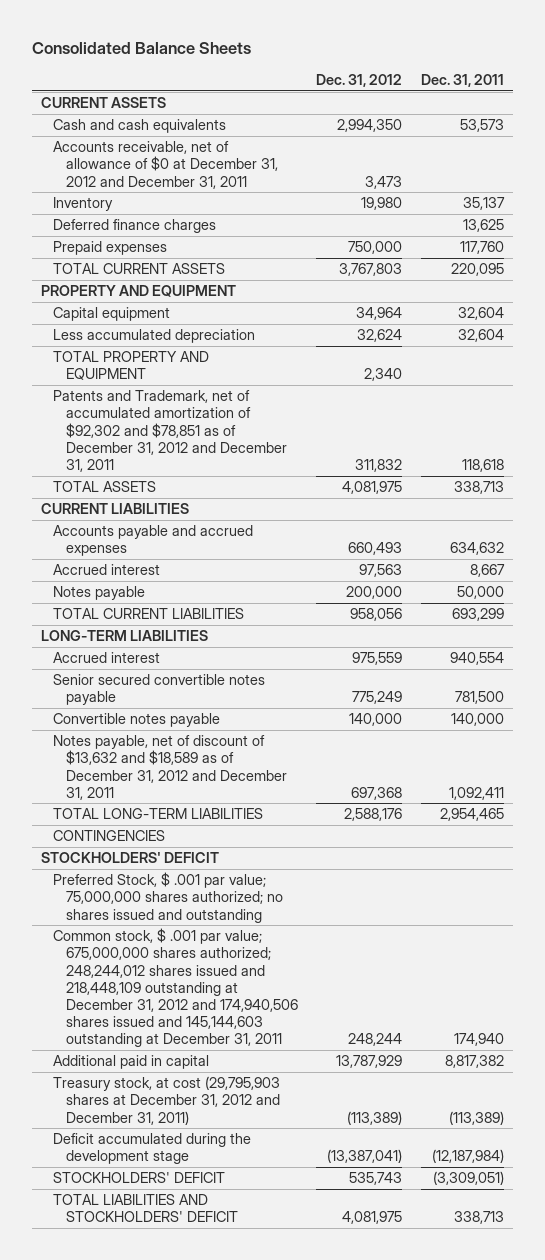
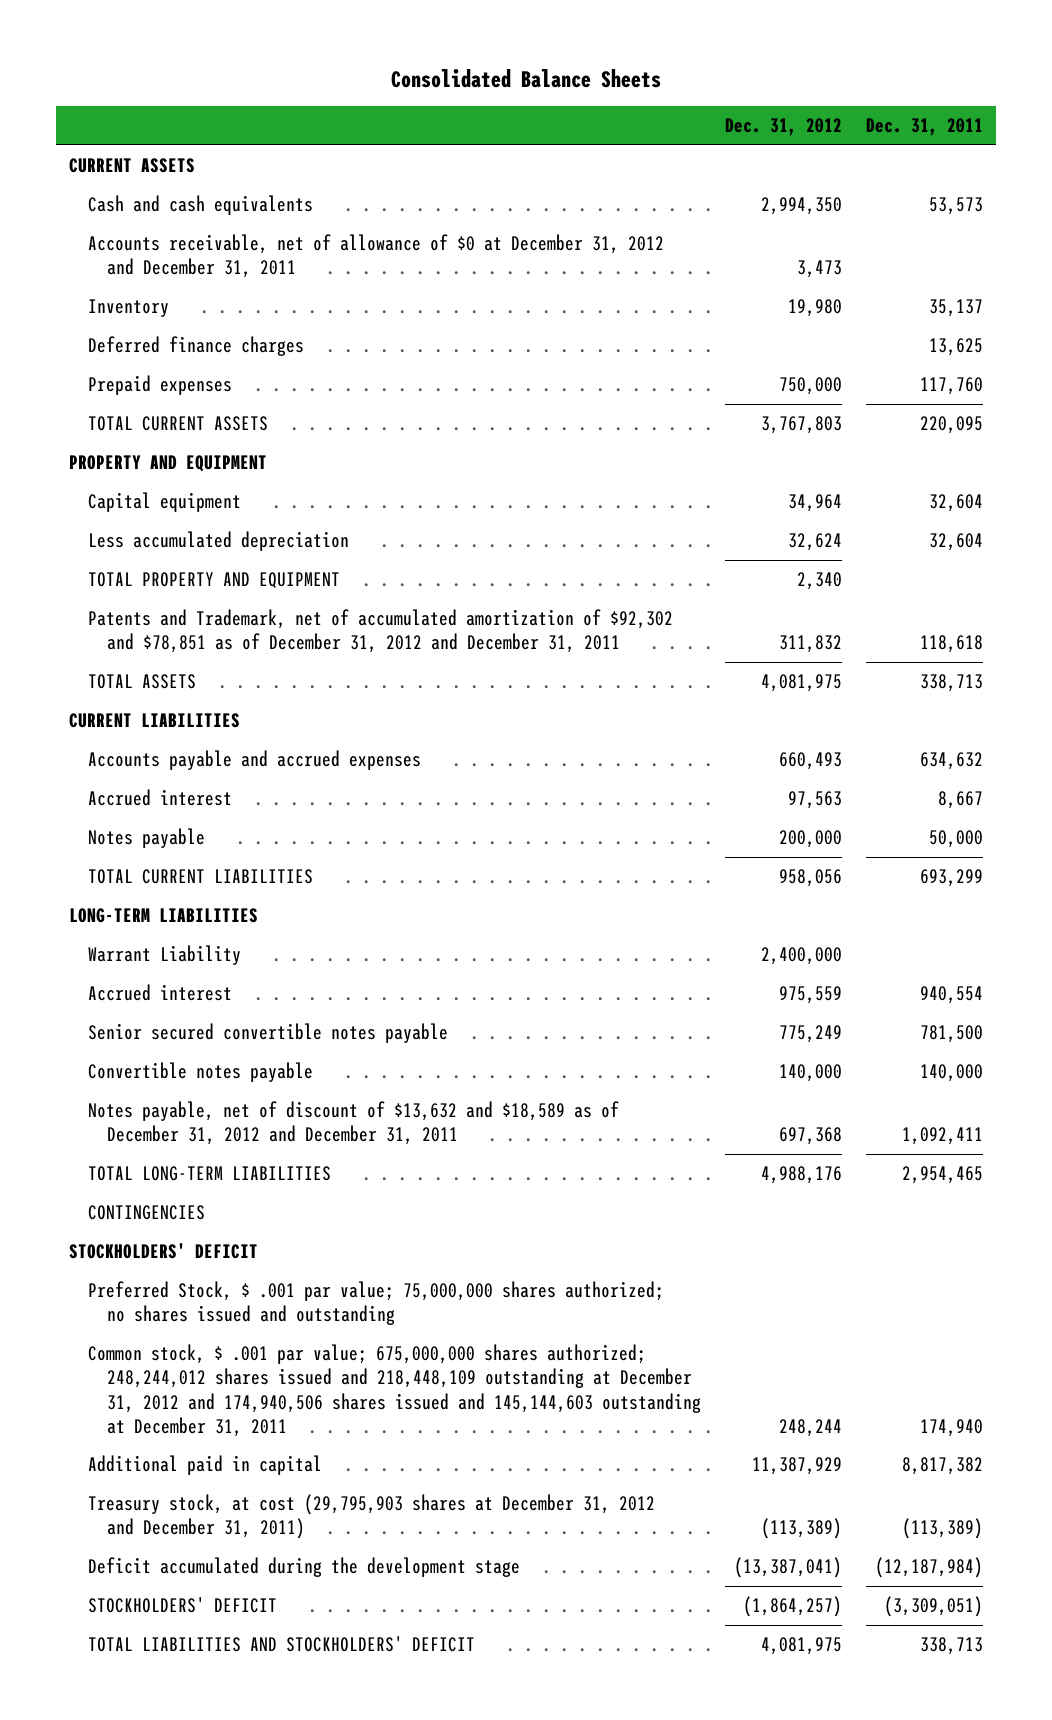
none -> [87,945,241,966] Warrant Liability
[344,808,403,822] 2,588,176 -> [761,1166,843,1185] 4,988,176
[336,1055,403,1069] 13,787,929 -> [752,1457,843,1476] 11,387,929
[349,1172,403,1186] 535,743 -> [743,1596,843,1618] (1,864,257)

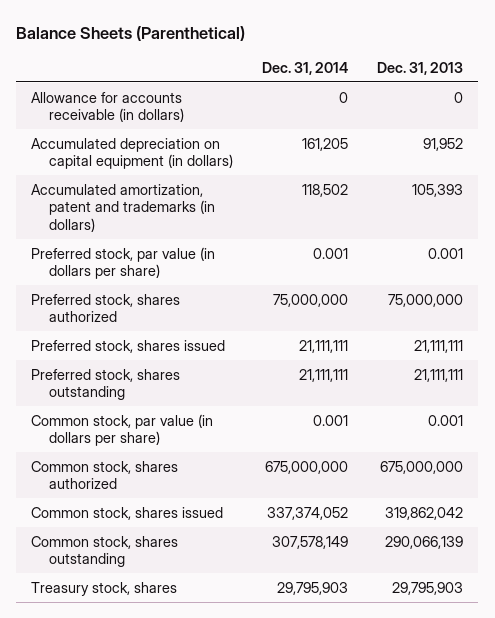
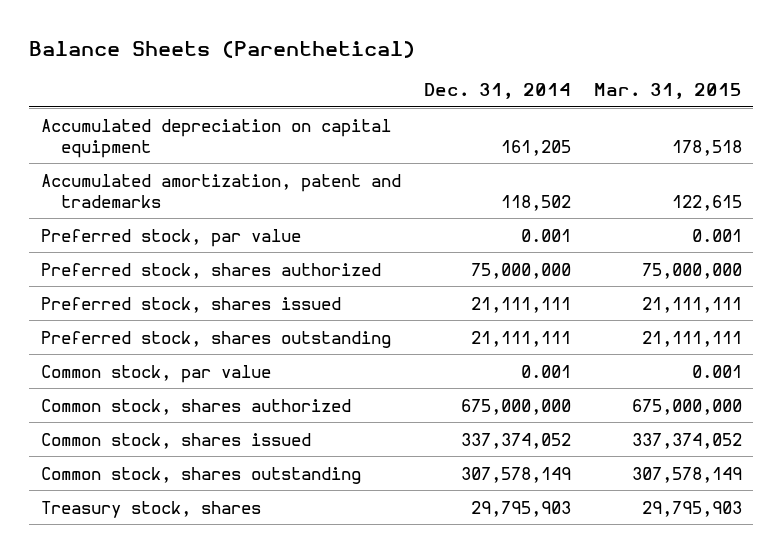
[377,61,464,75] Dec. 31, 2013 -> none
none -> [593,83,742,100] Mar. 31, 2015
[31,91,184,123] Allowance for accounts receivable (in dollars) -> none
[31,137,233,170] Accumulated depreciation on capital equipment (in dollars) -> [40,118,391,158] Accumulated depreciation on capital equipment
[31,183,215,233] Accumulated amortization, patent and trademarks (in dollars) -> [40,173,401,208] Accumulated amortization, patent and trademarks
[31,246,216,280] Preferred stock, par value (in dollars per share) -> [40,228,301,247] Preferred stock, par value
[31,413,214,447] Common stock, par value (in dollars per share) -> [40,364,271,383] Common stock, par value

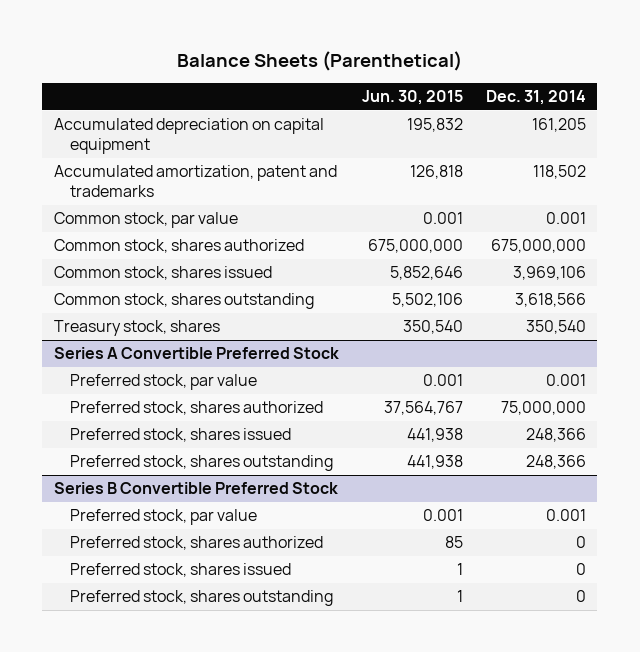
[593,83,742,100] Mar. 31, 2015 -> none
none -> [361,90,463,106] Jun. 30, 2015
[40,228,301,247] Preferred stock, par value -> none
[40,262,381,279] Preferred stock, shares authorized -> none
[40,296,341,313] Preferred stock, shares issued -> none
[40,330,391,348] Preferred stock, shares outstanding -> none
[460,432,571,449] 337,374,052 -> [512,266,586,281] 3,969,106
[460,466,571,483] 307,578,149 -> [514,293,586,308] 3,618,566
[470,500,571,517] 29,795,903 -> [525,320,586,335] 350,540
none -> [53,347,339,360] Series A Convertible Preferred Stock
none -> [69,374,257,391] Preferred stock, par value
none -> [69,401,323,416] Preferred stock, shares authorized
none -> [69,428,291,443] Preferred stock, shares issued
none -> [69,455,333,472] Preferred stock, shares outstanding
none -> [53,482,338,495] Series B Convertible Preferred Stock
none -> [69,509,257,526] Preferred stock, par value
none -> [69,536,323,551] Preferred stock, shares authorized
none -> [69,563,291,578] Preferred stock, shares issued
none -> [69,590,333,607] Preferred stock, shares outstanding

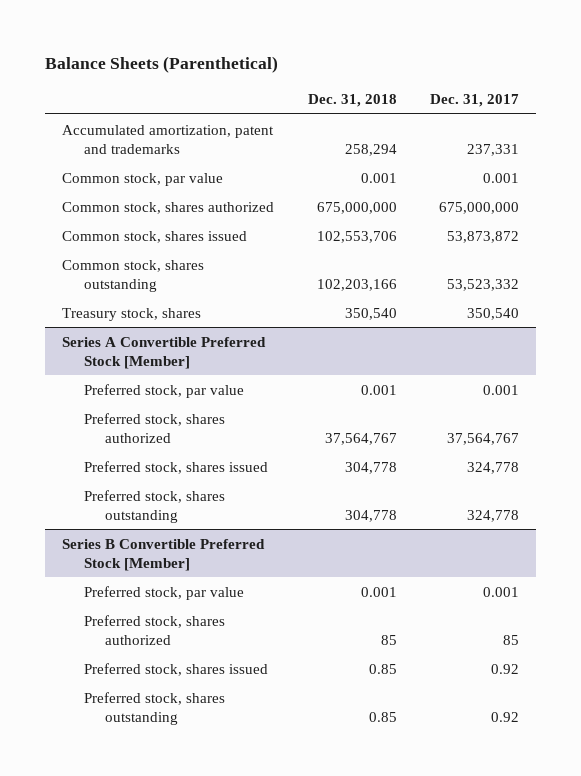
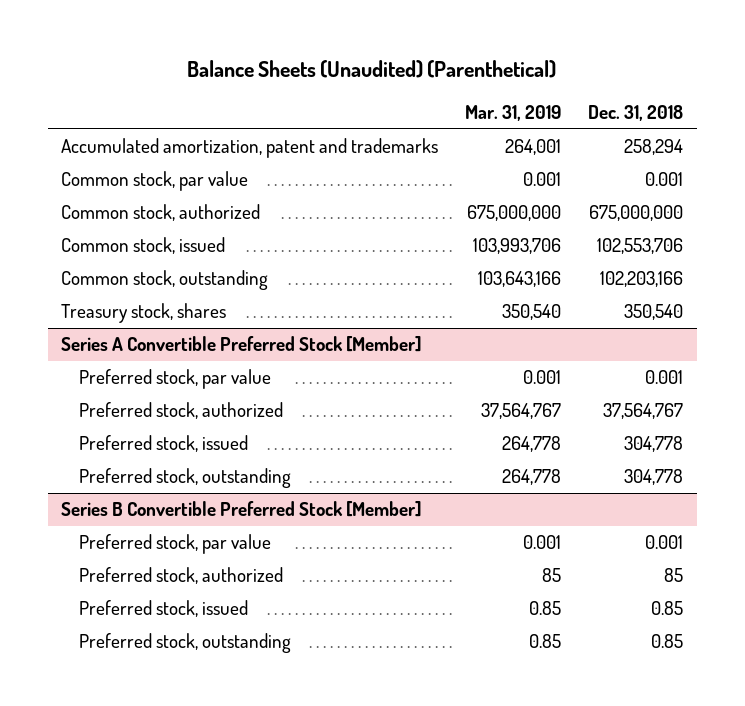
[45,56,279,74] Balance Sheets (Parenthetical) -> [187,60,557,79] Balance Sheets (Unaudited) (Parenthetical)
[430,93,520,107] Dec. 31, 2017 -> none
none -> [465,105,562,122] Mar. 31, 2019
[62,201,275,214] Common stock, shares authorized -> [61,204,261,222] Common stock, authorized
[62,230,248,243] Common stock, shares issued -> [61,237,226,255] Common stock, issued
[62,259,205,292] Common stock, shares outstanding -> [61,270,269,291] Common stock, outstanding
[83,412,225,443] Preferred stock, shares authorized -> [79,402,284,420] Preferred stock, authorized
[83,460,268,474] Preferred stock, shares issued -> [79,435,249,453] Preferred stock, issued
[83,489,225,523] Preferred stock, shares outstanding -> [79,468,292,489] Preferred stock, outstanding
[83,614,225,645] Preferred stock, shares authorized -> [79,567,284,585] Preferred stock, authorized
[83,662,268,676] Preferred stock, shares issued -> [79,600,249,618] Preferred stock, issued
[83,691,225,725] Preferred stock, shares outstanding -> [79,633,292,654] Preferred stock, outstanding

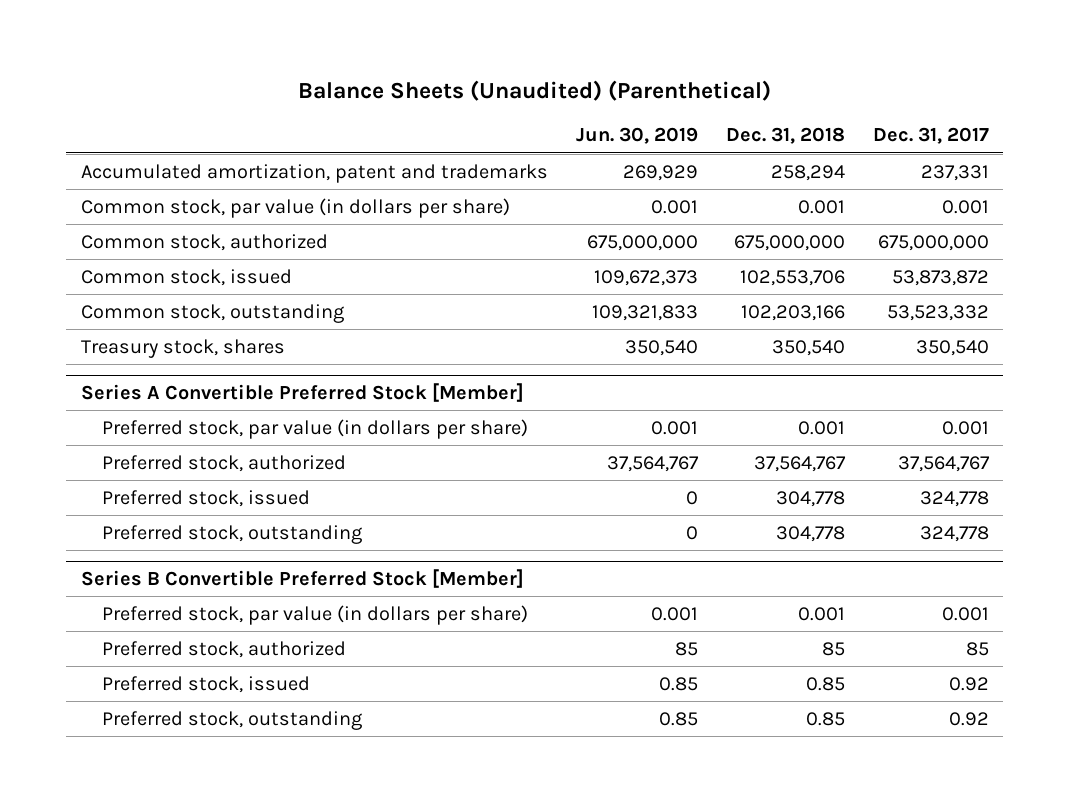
[465,105,562,122] Mar. 31, 2019 -> none
none -> [575,127,698,145] Jun. 30, 2019
none -> [873,127,990,145] Dec. 31, 2017
[61,171,249,192] Common stock, par value -> [80,197,510,218] Common stock, par value (in dollars per share)
[79,369,272,390] Preferred stock, par value -> [102,418,529,439] Preferred stock, par value (in dollars per share)
[79,534,272,555] Preferred stock, par value -> [102,604,529,625] Preferred stock, par value (in dollars per share)

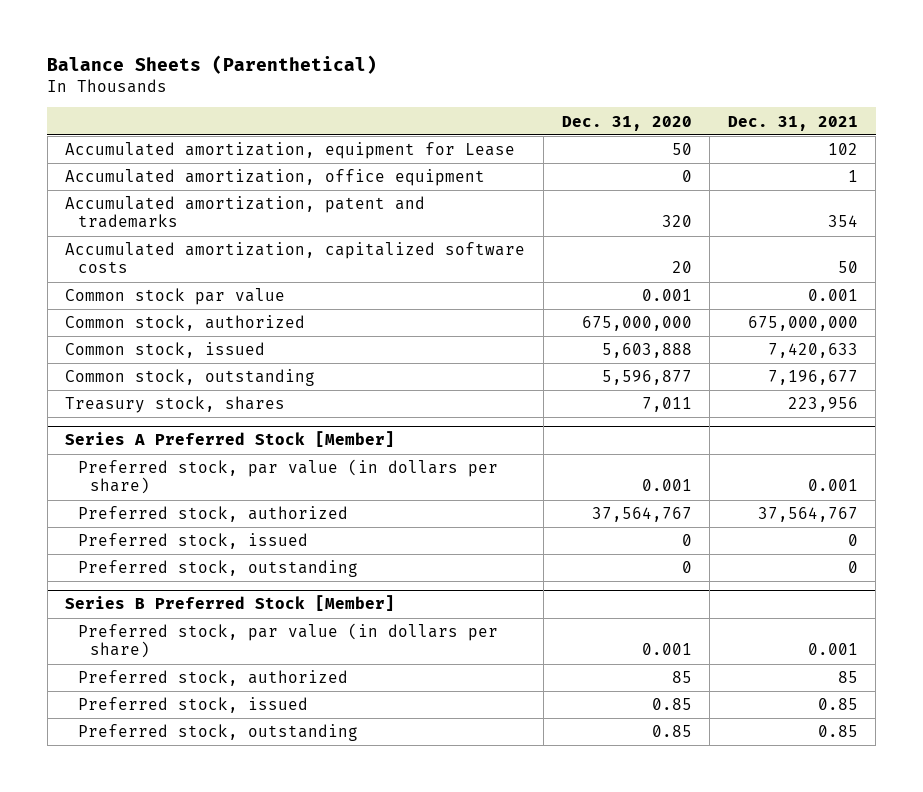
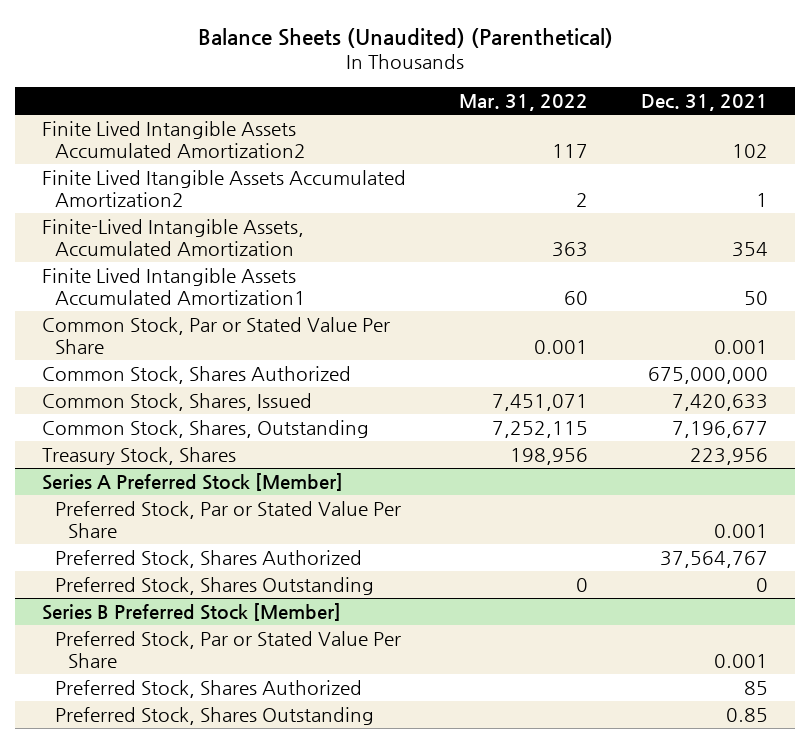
[47,55,378,75] Balance Sheets (Parenthetical) -> [198,27,614,48] Balance Sheets (Unaudited) (Parenthetical)
[561,115,692,131] Dec. 31, 2020 -> none
none -> [459,93,589,111] Mar. 31, 2022
[65,142,516,160] Accumulated amortization, equipment for Lease -> [41,121,307,158] Finite Lived Intangible Assets Accumulated Amortization2
[65,169,486,187] Accumulated amortization, office equipment -> [41,170,406,207] Finite Lived Itangible Assets Accumulated Amortization2
[65,196,426,229] Accumulated amortization, patent and trademarks -> [41,219,304,256] Finite-Lived Intangible Assets, Accumulated Amortization
[65,242,526,274] Accumulated amortization, capitalized software costs -> [41,268,307,305] Finite Lived Intangible Assets Accumulated Amortization1
[65,288,286,306] Common stock par value -> [41,317,390,354] Common Stock, Par or Stated Value Per Share
[65,315,306,332] Common stock, authorized -> [41,366,351,385] Common Stock, Shares Authorized
[65,342,266,359] Common stock, issued -> [41,393,312,412] Common Stock, Shares, Issued
[65,369,316,387] Common stock, outstanding -> [41,420,369,439] Common Stock, Shares, Outstanding
[65,396,286,414] Treasury stock, shares -> [41,447,236,466] Treasury Stock, Shares
[77,533,308,550] Preferred stock, issued -> none
[77,459,498,495] Preferred stock, par value (in dollars per share) -> [55,501,402,538] Preferred Stock, Par or Stated Value Per Share
[77,506,348,523] Preferred stock, authorized -> [55,550,363,569] Preferred Stock, Shares Authorized
[77,560,358,578] Preferred stock, outstanding -> [55,577,375,596] Preferred Stock, Shares Outstanding
[77,697,308,714] Preferred stock, issued -> none
[77,623,498,659] Preferred stock, par value (in dollars per share) -> [55,631,402,668] Preferred Stock, Par or Stated Value Per Share
[77,670,348,687] Preferred stock, authorized -> [55,680,363,699] Preferred Stock, Shares Authorized
[77,724,358,742] Preferred stock, outstanding -> [55,707,375,726] Preferred Stock, Shares Outstanding

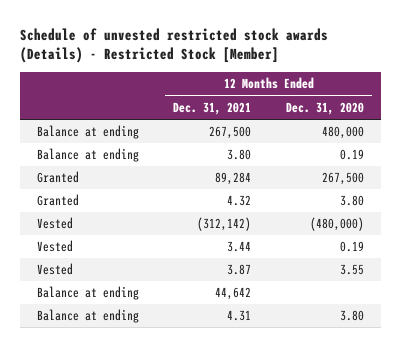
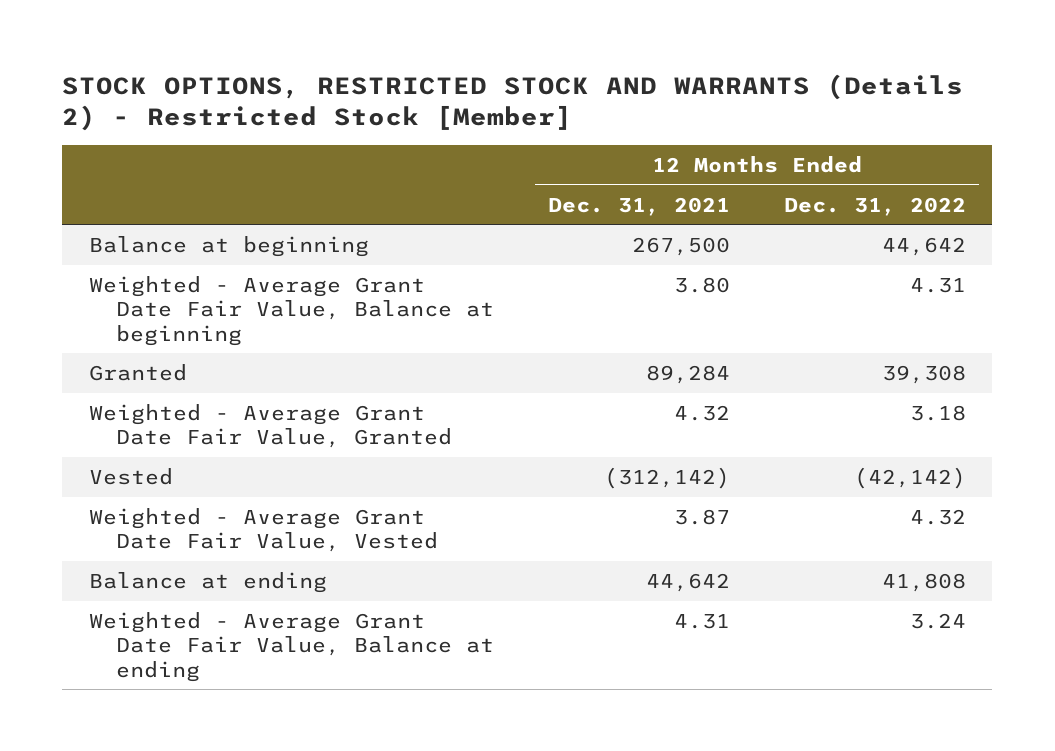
[19,27,328,64] Schedule of unvested restricted stock awards (Details) - Restricted Stock [Member] -> [62,73,964,132] STOCK OPTIONS, RESTRICTED STOCK AND WARRANTS (Details 2) - Restricted Stock [Member]
[285,101,364,115] Dec. 31, 2020 -> none
none -> [783,196,966,216] Dec. 31, 2022
[36,125,139,140] Balance at ending -> [88,235,369,257] Balance at beginning
[36,148,139,163] Balance at ending -> [88,275,495,346] Weighted - Average Grant Date Fair Value, Balance at beginning
[36,194,79,207] Granted -> [88,403,453,449] Weighted - Average Grant Date Fair Value, Granted
[36,240,73,253] Vested -> none
[36,263,73,276] Vested -> [88,507,439,553] Weighted - Average Grant Date Fair Value, Vested
[36,309,139,324] Balance at ending -> [88,611,495,682] Weighted - Average Grant Date Fair Value, Balance at ending

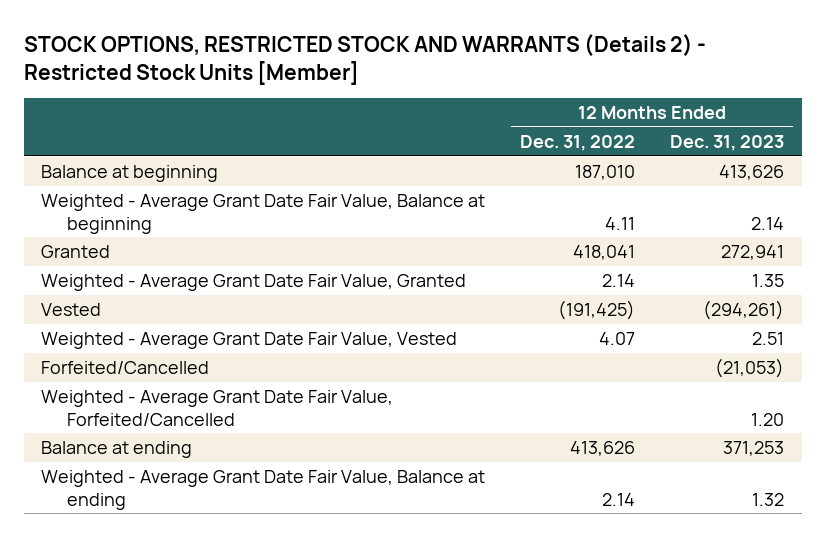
[62,73,964,132] STOCK OPTIONS, RESTRICTED STOCK AND WARRANTS (Details 2) - Restricted Stock [Member] -> [23,33,706,86] STOCK OPTIONS, RESTRICTED STOCK AND WARRANTS (Details 2) - Restricted Stock Units [Member]
[547,196,730,216] Dec. 31, 2021 -> none
none -> [670,134,785,151] Dec. 31, 2023
[881,236,966,256] 44,642 -> [575,164,636,180] 187,010
[909,277,966,293] 4.31 -> [605,216,636,230] 4.11
[881,364,966,384] 39,308 -> [573,244,636,260] 418,041
[909,404,966,421] 3.18 -> [602,273,636,287] 2.14
[853,466,966,489] (42,142) -> [558,299,636,320] (191,425)
[909,508,966,525] 4.32 -> [599,331,636,345] 4.07
none -> [41,360,210,374] Forfeited/Cancelled
none -> [41,389,394,426] Weighted - Average Grant Date Fair Value, Forfeited/Cancelled
[881,572,966,592] 41,808 -> [570,440,636,456] 413,626
[909,612,966,629] 3.24 -> [602,492,636,506] 2.14

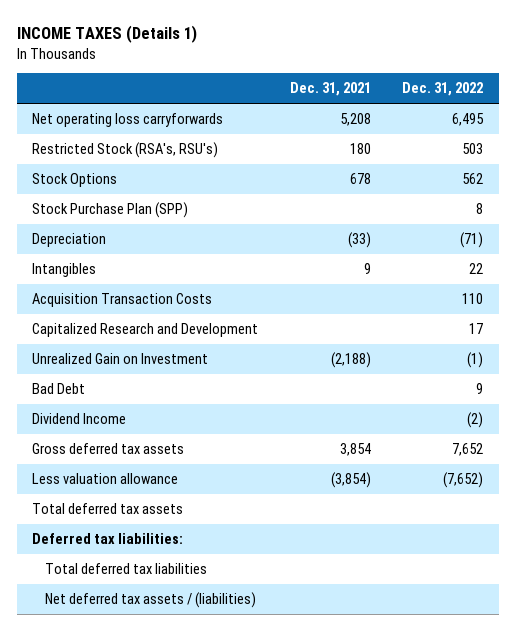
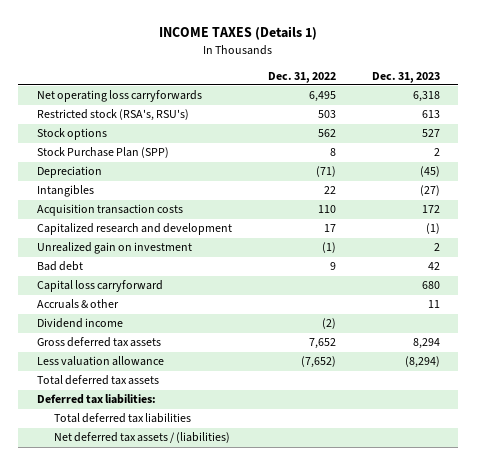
[289,82,371,97] Dec. 31, 2021 -> none
none -> [372,71,441,83] Dec. 31, 2023
[32,142,219,159] Restricted Stock (RSA's, RSU's) -> [36,109,189,122] Restricted stock (RSA's, RSU's)
[32,173,118,188] Stock Options -> [36,128,107,141] Stock options
[32,293,213,308] Acquisition Transaction Costs -> [36,204,183,217] Acquisition transaction costs
[32,323,259,338] Capitalized Research and Development -> [36,223,232,236] Capitalized research and development
[32,353,209,365] Unrealized Gain on Investment -> [36,242,192,255] Unrealized gain on investment
[32,383,86,395] Bad Debt -> [36,261,83,272] Bad debt
none -> [36,280,163,293] Capital loss carryforward
none -> [36,299,119,310] Accruals & other
[32,413,127,425] Dividend Income -> [36,318,123,329] Dividend income

